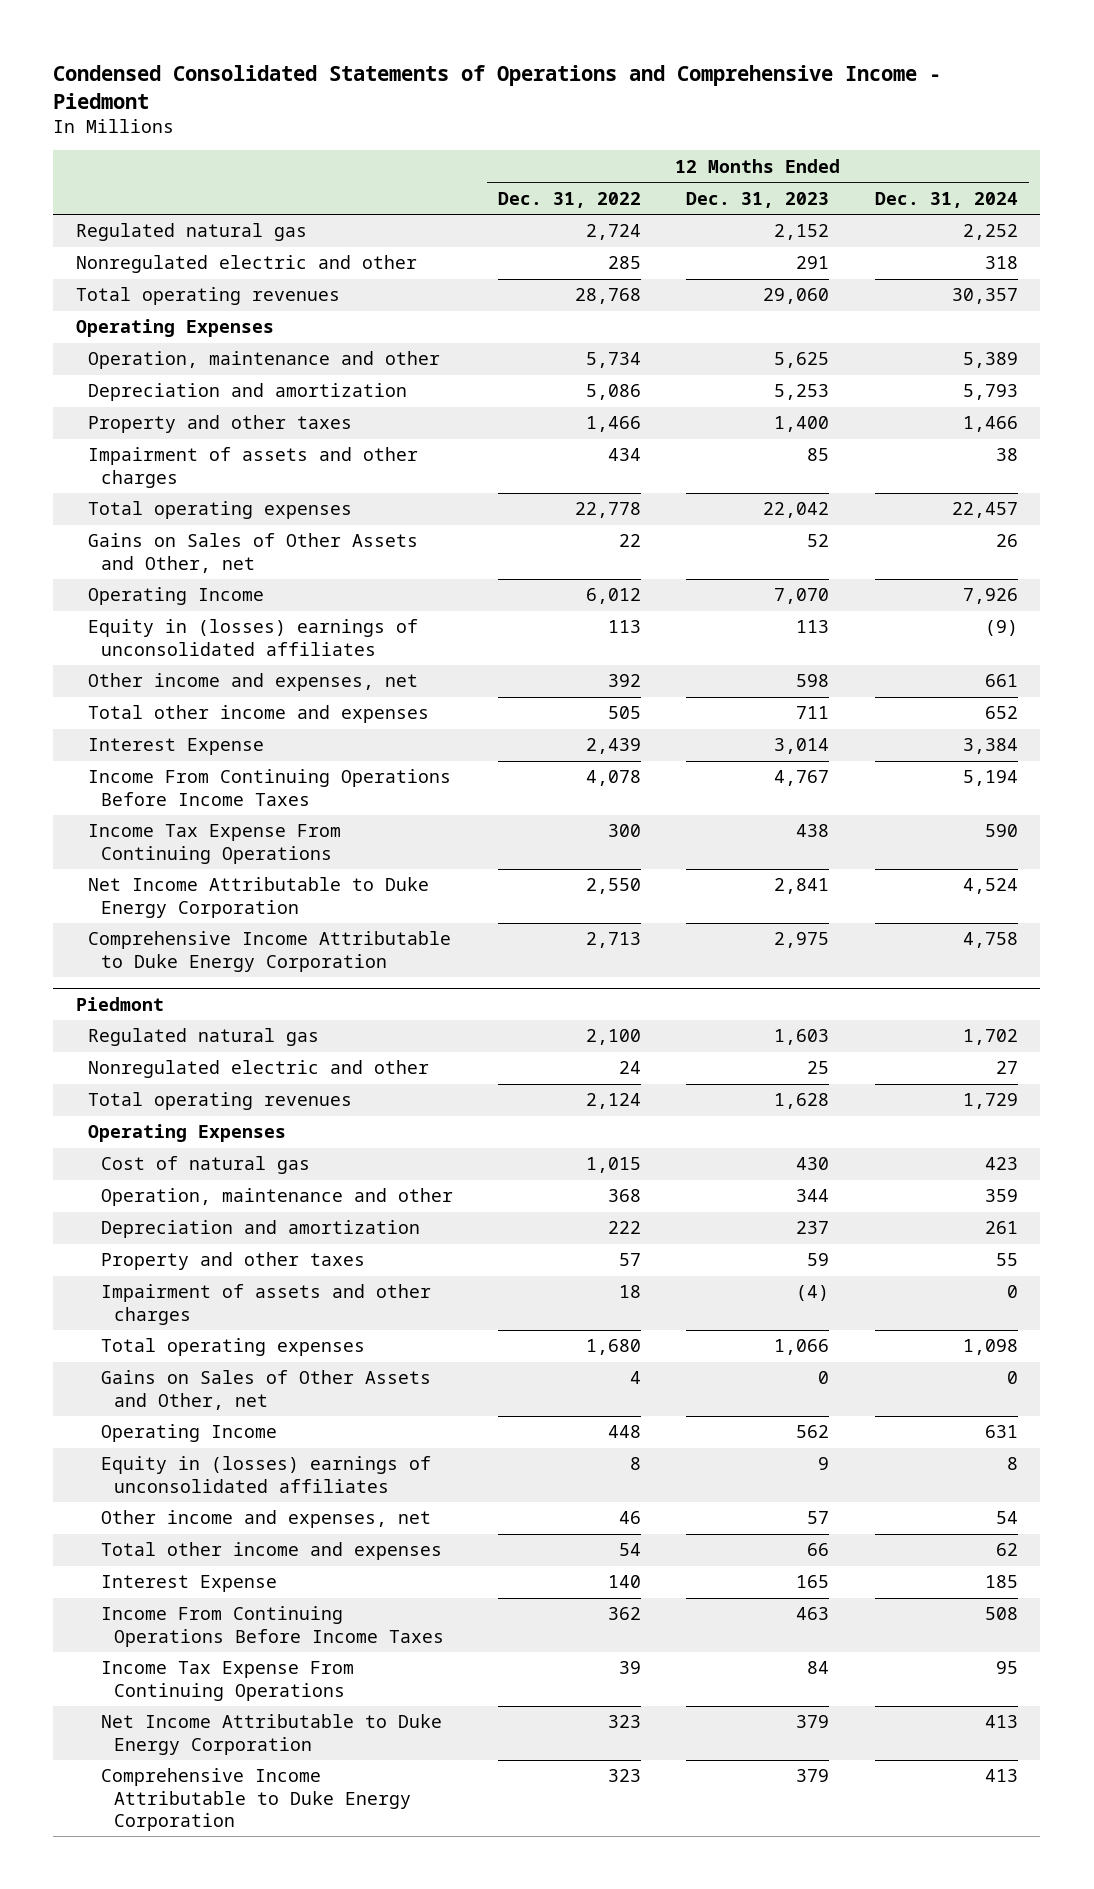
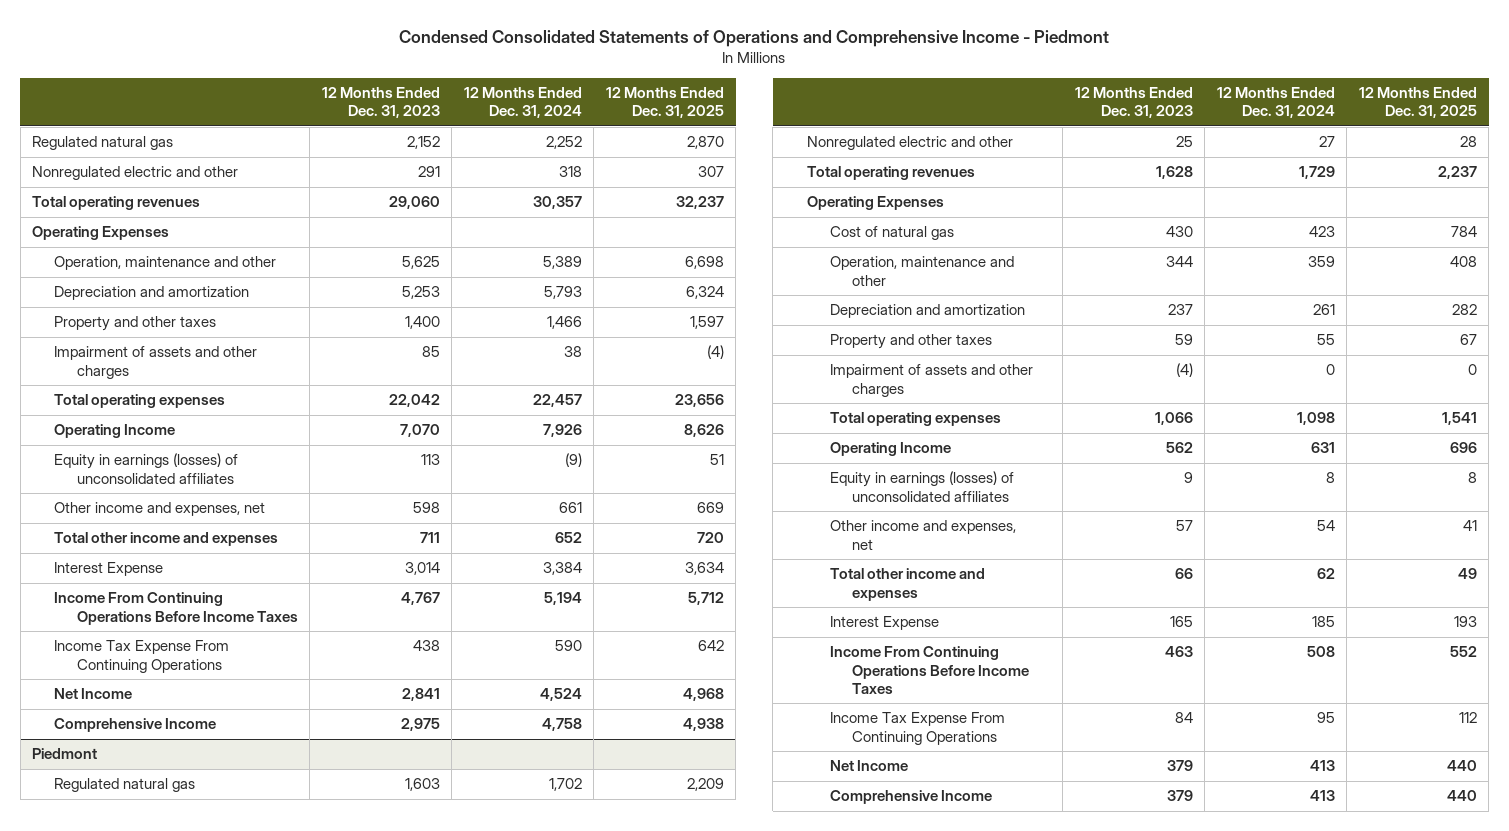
[498,191,642,208] Dec. 31, 2022 -> none
none -> [605,86,724,119] 12 Months Ended Dec. 31, 2025
[88,533,419,573] Gains on Sales of Other Assets and Other, net -> none
[88,619,419,656] Equity in (losses) earnings of unconsolidated affiliates -> [54,453,239,484] Equity in earnings (losses) of unconsolidated affiliates
[88,877,430,918] Net Income Attributable to Duke Energy Corporation -> [54,688,133,700] Net Income
[88,931,452,972] Comprehensive Income Attributable to Duke Energy Corporation -> [54,718,217,733] Comprehensive Income
[100,1370,431,1410] Gains on Sales of Other Assets and Other, net -> none
[100,1456,431,1493] Equity in (losses) earnings of unconsolidated affiliates -> [829,471,1014,502] Equity in earnings (losses) of unconsolidated affiliates
[100,1714,442,1755] Net Income Attributable to Duke Energy Corporation -> [829,760,908,772] Net Income
[100,1768,411,1831] Comprehensive Income Attributable to Duke Energy Corporation -> [829,790,992,805] Comprehensive Income

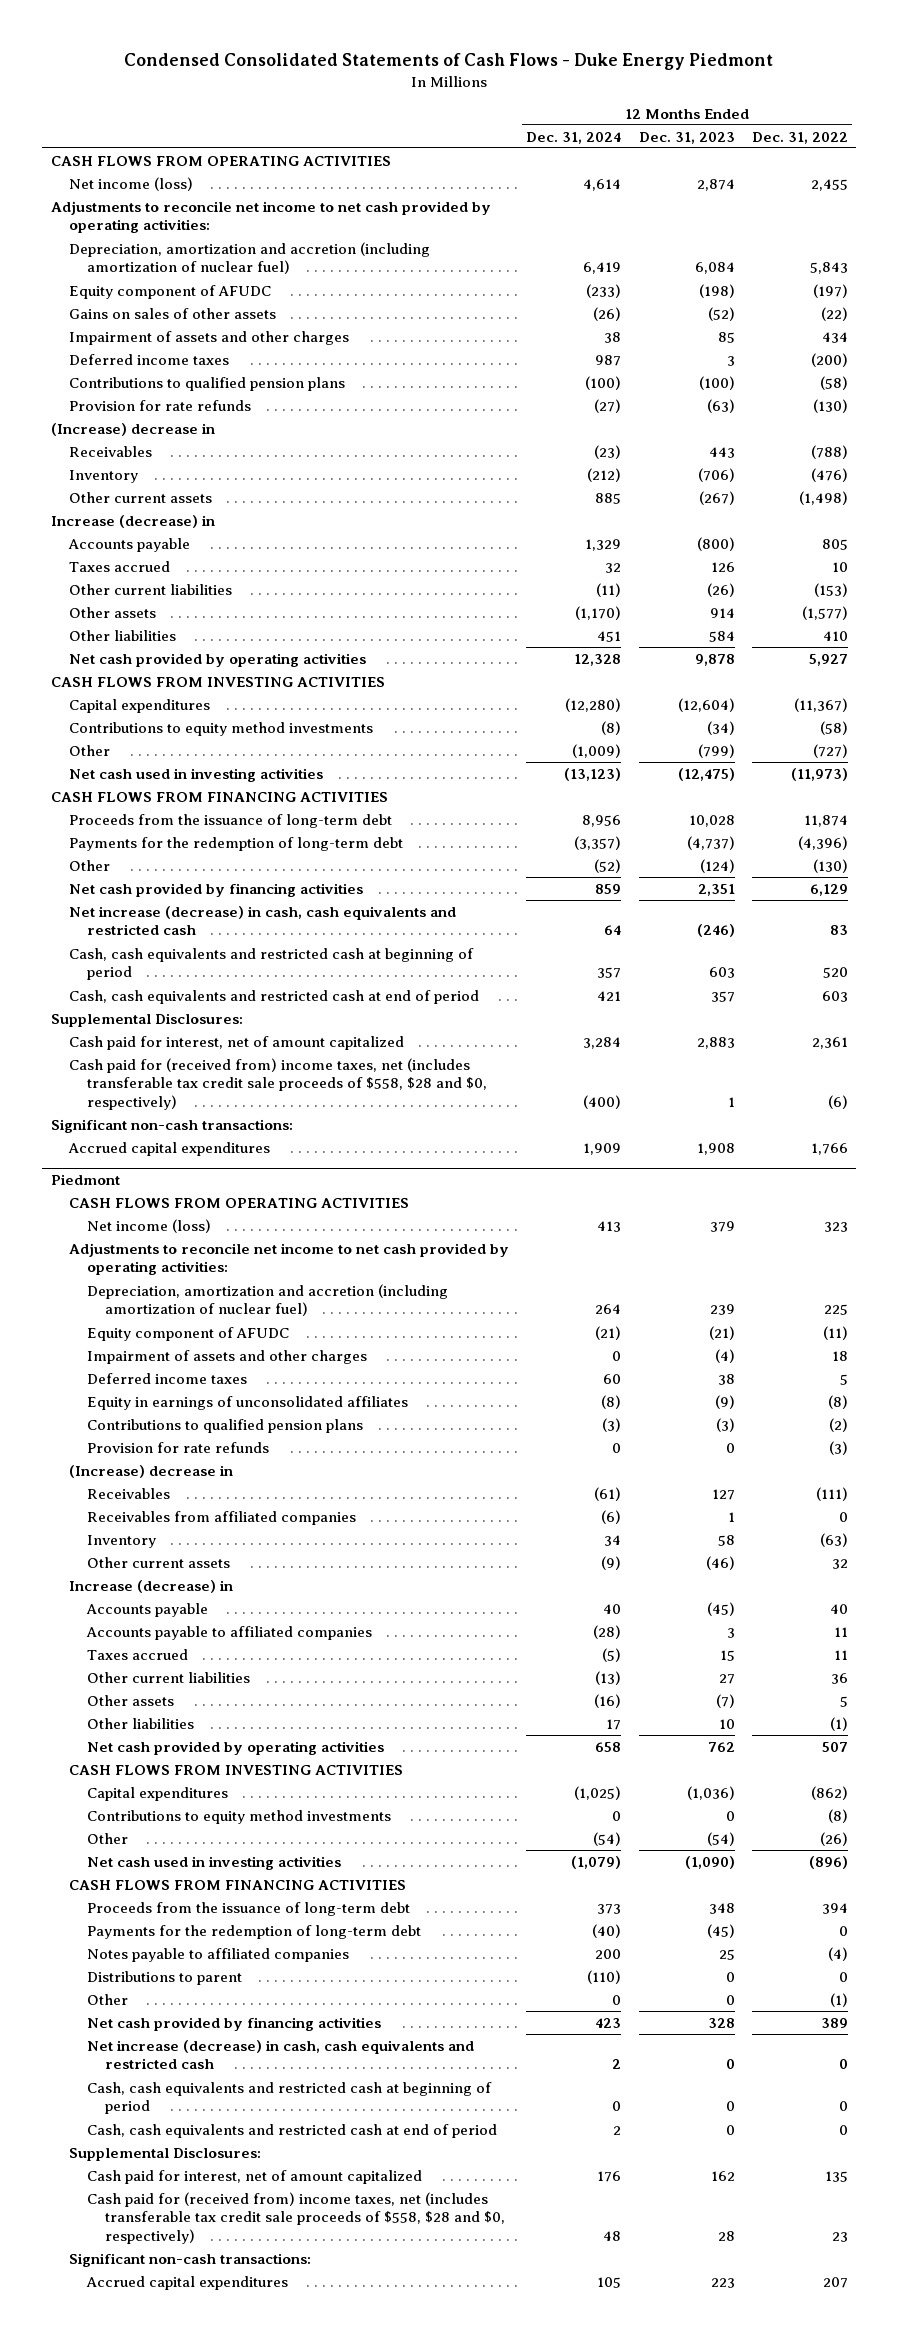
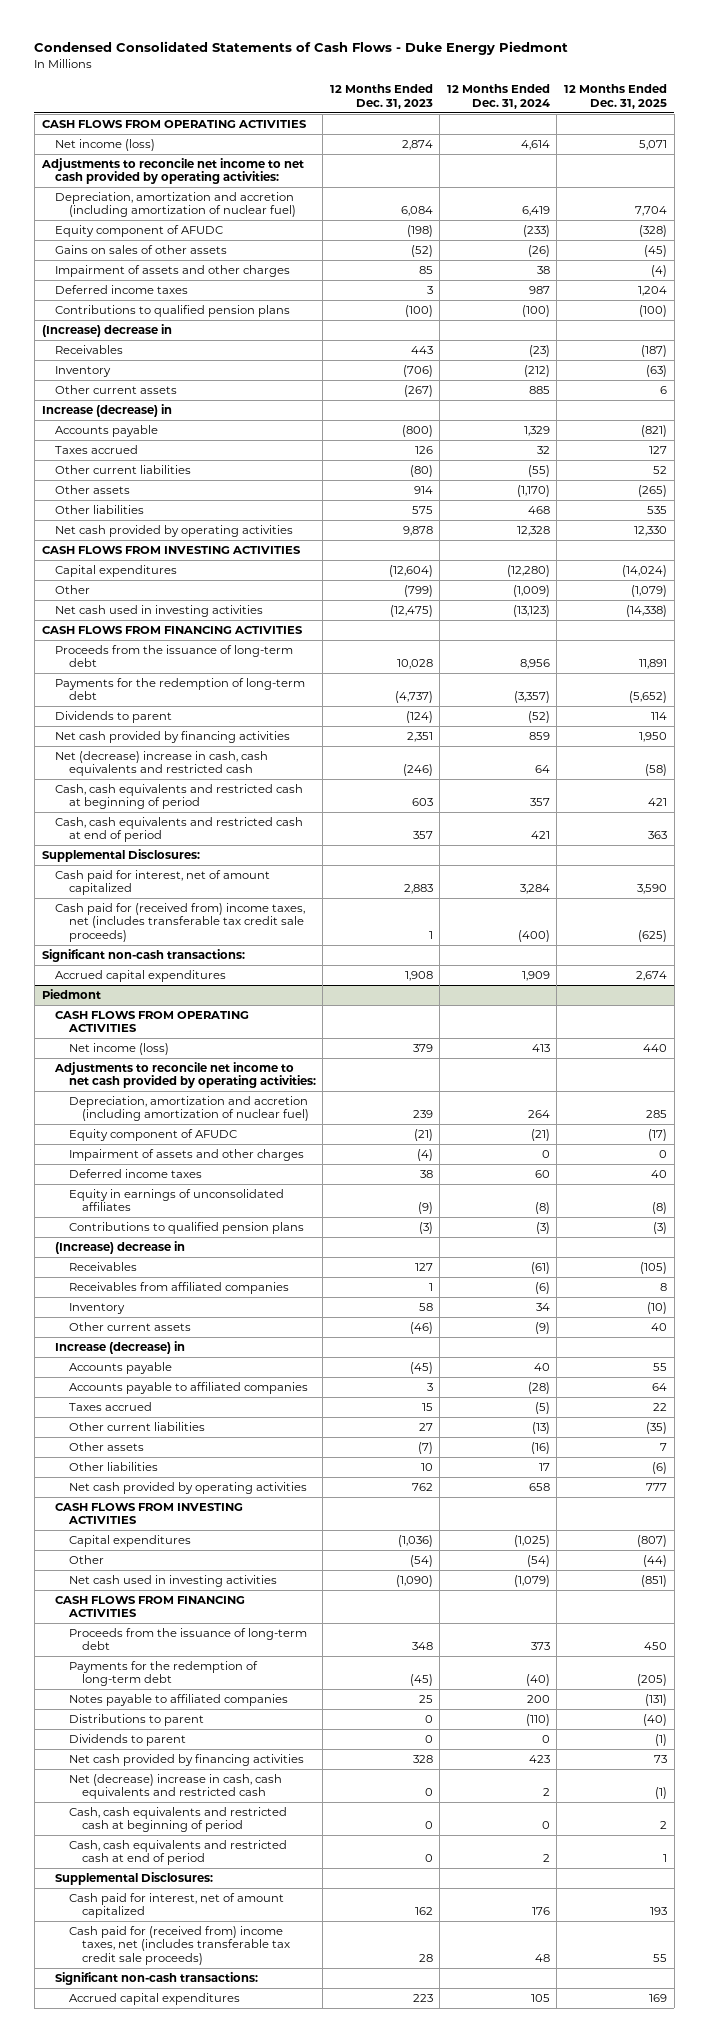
[751,131,848,144] Dec. 31, 2022 -> none
none -> [564,84,668,109] 12 Months Ended Dec. 31, 2025
[69,399,252,411] Provision for rate refunds -> none
[596,582,622,597] (11) -> [527,464,550,477] (55)
[706,582,735,597] (26) -> [409,464,433,477] (80)
[597,630,622,642] 451 -> [527,505,550,514] 468
[708,630,735,642] 584 -> [411,505,433,514] 575
[69,721,374,736] Contributions to equity method investments -> none
[69,859,111,871] Other -> [55,710,173,723] Dividends to parent
[69,905,457,936] Net increase (decrease) in cash, cash equivalents and restricted cash -> [55,750,269,777] Net (decrease) increase in cash, cash equivalents and restricted cash
[69,1057,488,1111] Cash paid for (received from) income taxes, net (includes transferable tax credit sale proceeds of $558, $28 and $0, respectively) -> [55,902,306,943] Cash paid for (received from) income taxes, net (includes transferable tax credit sale proceeds)
[87,1441,270,1453] Provision for rate refunds -> none
[87,1809,392,1824] Contributions to equity method investments -> none
[87,1993,129,2005] Other -> [68,1733,186,1746] Dividends to parent
[87,2039,475,2070] Net increase (decrease) in cash, cash equivalents and restricted cash -> [68,1773,282,1800] Net (decrease) increase in cash, cash equivalents and restricted cash
[87,2191,506,2245] Cash paid for (received from) income taxes, net (includes transferable tax credit sale proceeds of $558, $28 and $0, respectively) -> [68,1925,291,1966] Cash paid for (received from) income taxes, net (includes transferable tax credit sale proceeds)

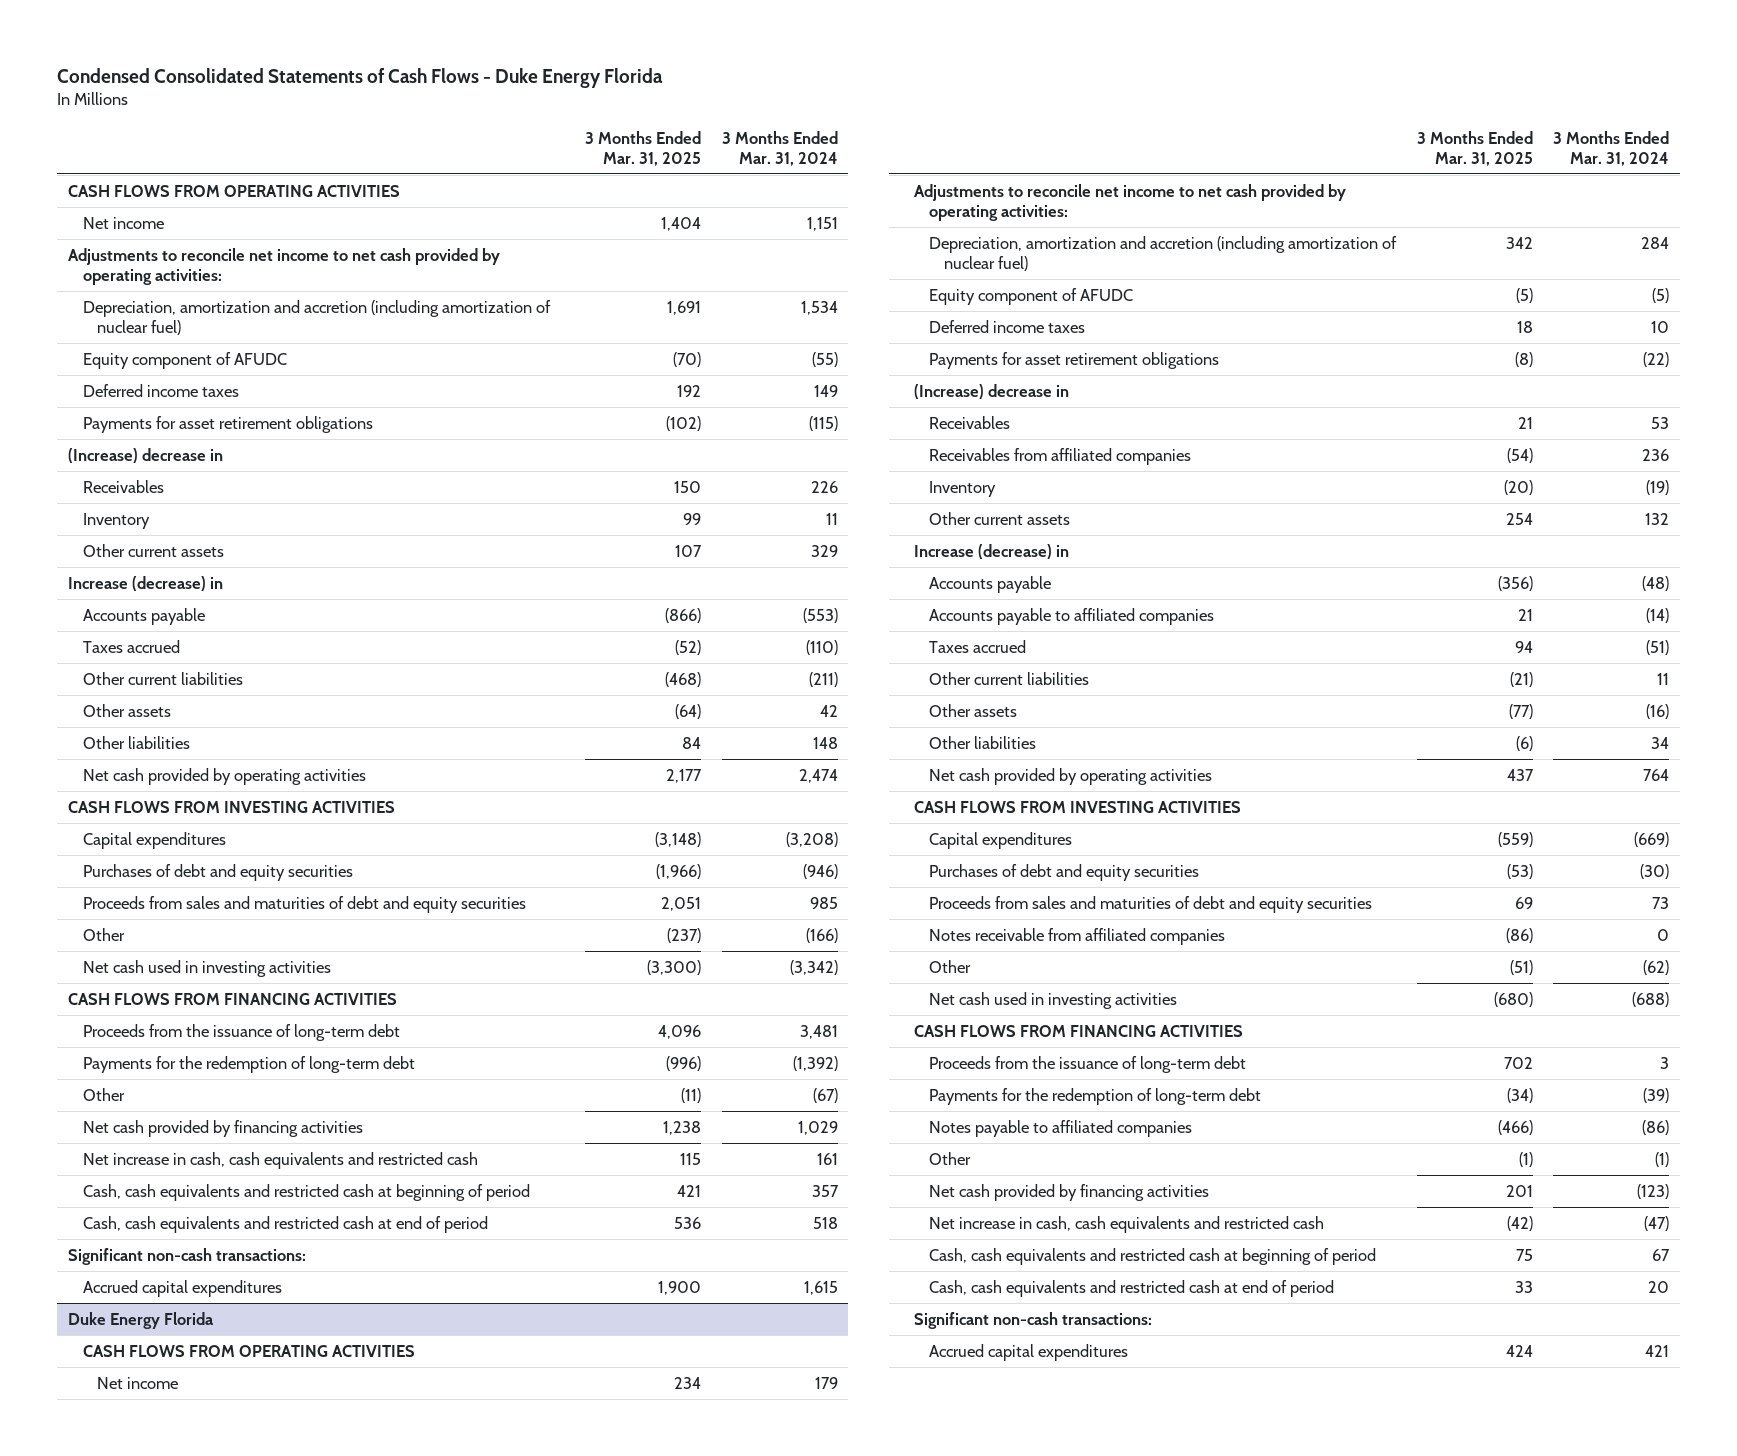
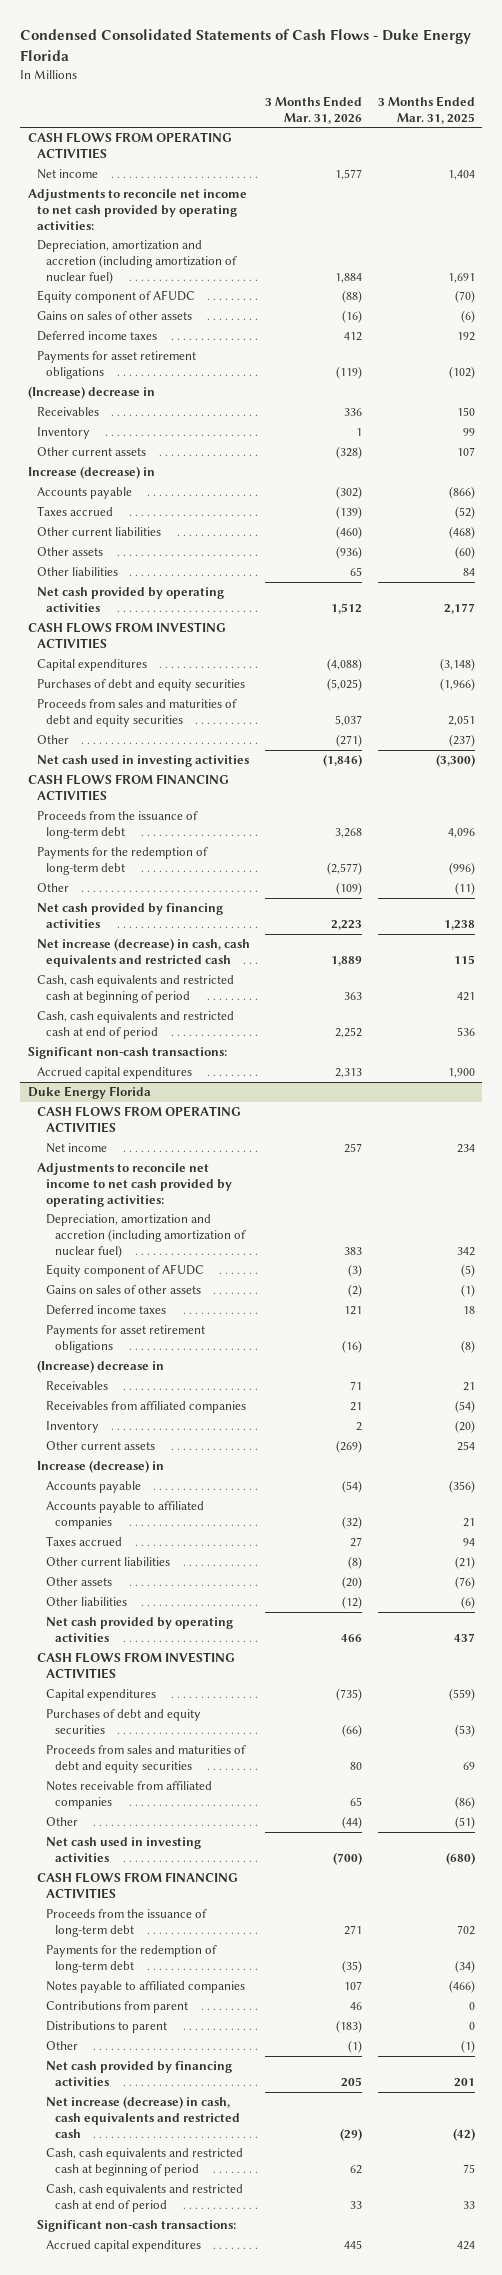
[721,130,838,166] 3 Months Ended Mar. 31, 2024 -> none
none -> [265,95,363,124] 3 Months Ended Mar. 31, 2026
none -> [36,311,192,321] Gains on sales of other assets
[674,703,701,719] (64) -> [454,546,475,560] (60)
[82,1151,478,1169] Net increase in cash, cash equivalents and restricted cash -> [36,938,250,967] Net increase (decrease) in cash, cash equivalents and restricted cash
none -> [46,1285,202,1295] Gains on sales of other assets
[1508,703,1533,719] (77) -> [454,1576,475,1590] (76)
none -> [46,2001,189,2014] Contributions from parent
none -> [46,2021,168,2034] Distributions to parent
[929,1215,1325,1233] Net increase in cash, cash equivalents and restricted cash -> [46,2096,241,2138] Net increase (decrease) in cash, cash equivalents and restricted cash

